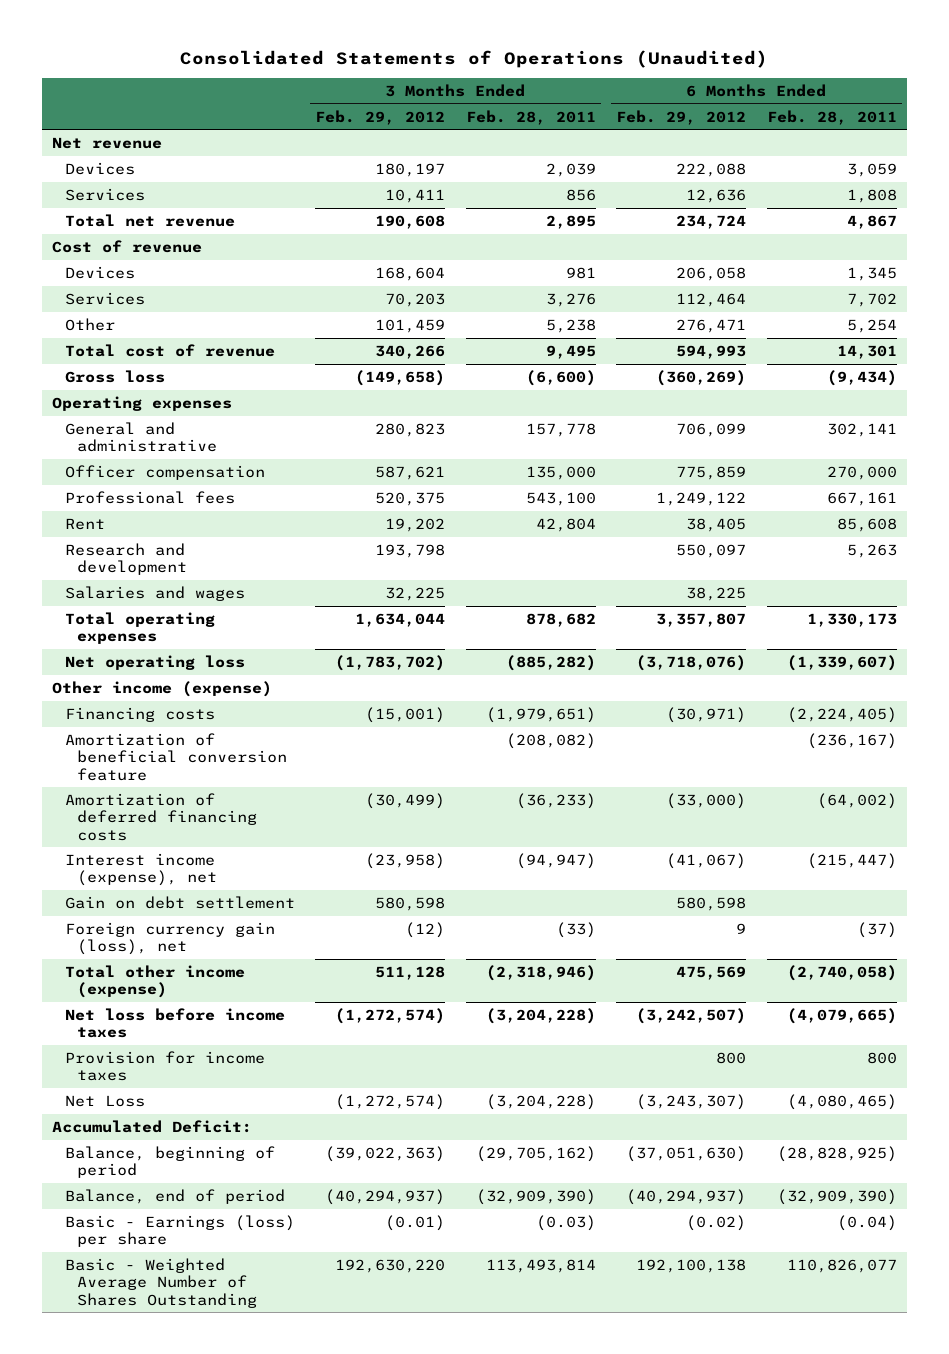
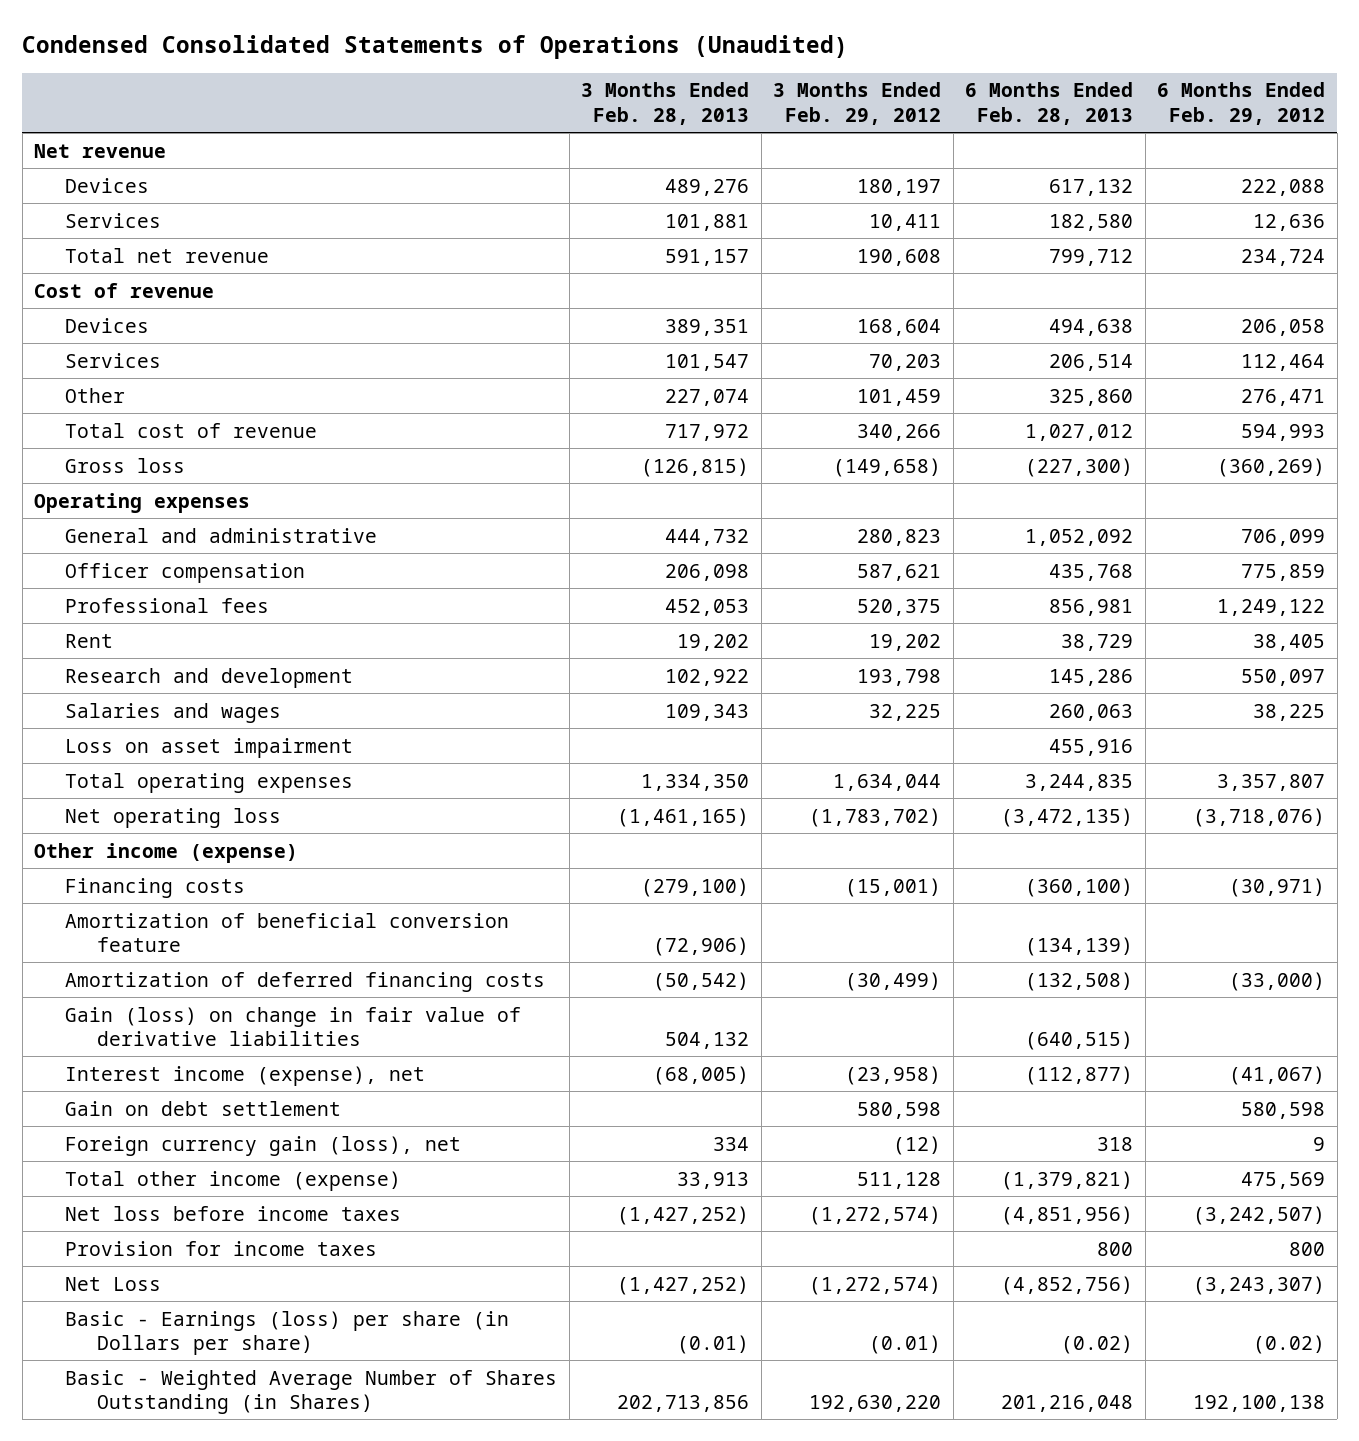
[180,50,769,69] Consolidated Statements of Operations (Unaudited) -> [22,34,849,59] Condensed Consolidated Statements of Operations (Unaudited)
[465,109,596,125] Feb. 28, 2011 -> none
[766,109,897,125] Feb. 28, 2011 -> none
none -> [581,82,750,125] 3 Months Ended Feb. 28, 2013
none -> [965,82,1134,125] 6 Months Ended Feb. 28, 2013
none -> [65,737,354,758] Loss on asset impairment
none -> [65,1006,522,1047] Gain (loss) on change in fair value of derivative liabilities
[52,1119,253,1133] Accumulated Deficit: -> none
[64,1145,275,1179] Balance, beginning of period -> none
[64,1188,285,1204] Balance, end of period -> none
[64,1214,295,1248] Basic - Earnings (loss) per share -> [65,1310,510,1356] Basic - Earnings (loss) per share (in Dollars per share)
[64,1257,258,1308] Basic - Weighted Average Number of Shares Outstanding -> [65,1369,558,1415] Basic - Weighted Average Number of Shares Outstanding (in Shares)

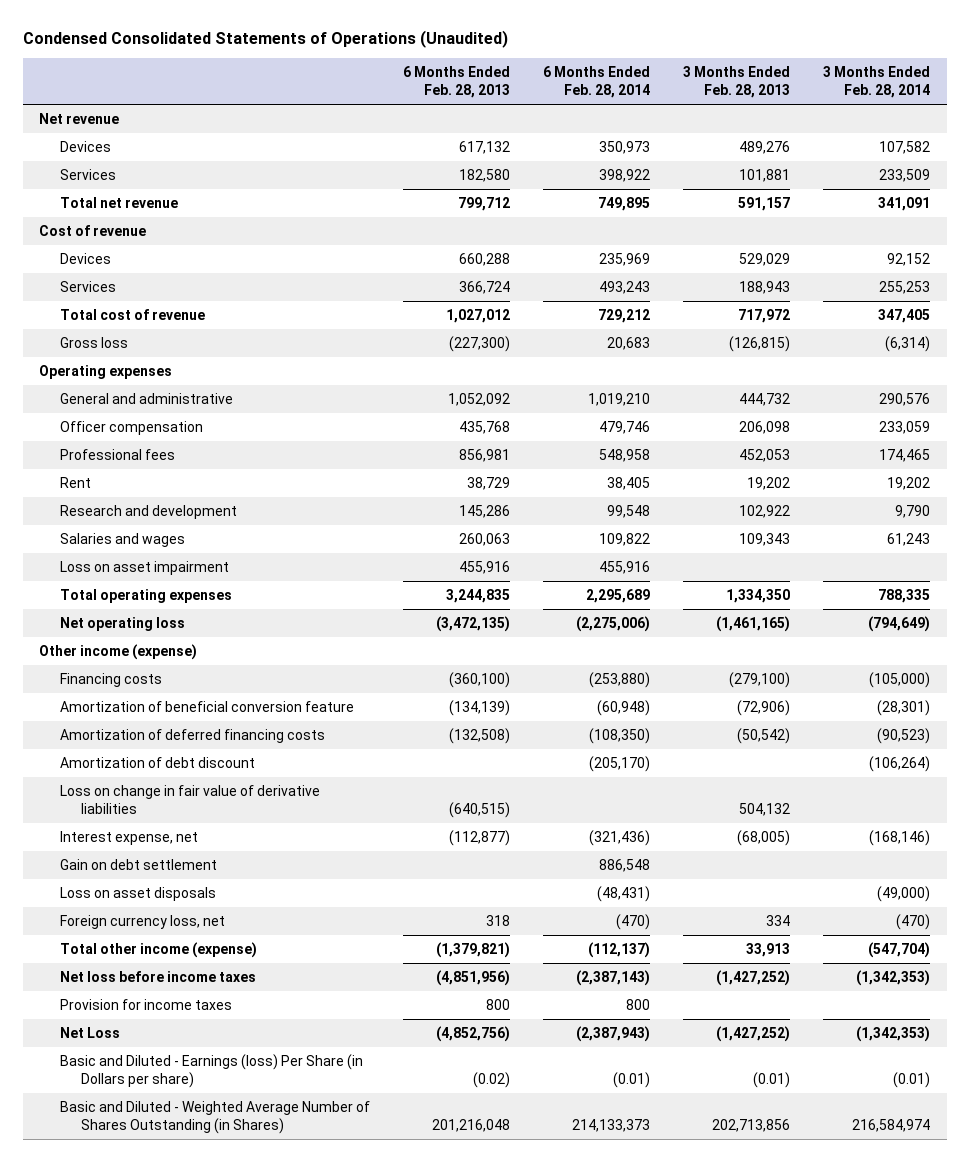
[773,82,942,125] 3 Months Ended Feb. 29, 2012 -> none
[1157,82,1326,125] 6 Months Ended Feb. 29, 2012 -> none
none -> [543,66,651,98] 6 Months Ended Feb. 28, 2014
none -> [823,66,931,98] 3 Months Ended Feb. 28, 2014
[65,387,126,403] Other -> none
[665,318,750,336] 389,351 -> [739,253,791,267] 529,029
[1049,318,1134,336] 494,638 -> [459,253,511,267] 660,288
[665,353,750,371] 101,547 -> [739,281,791,295] 188,943
[1049,353,1134,371] 206,514 -> [459,281,511,295] 366,724
none -> [60,757,256,769] Amortization of debt discount
[65,1006,522,1047] Gain (loss) on change in fair value of derivative liabilities -> [60,785,321,814] Loss on change in fair value of derivative liabilities
[65,1065,426,1086] Interest income (expense), net -> [60,831,199,846] Interest expense, net
none -> [60,887,217,902] Loss on asset disposals
[65,1135,462,1156] Foreign currency gain (loss), net -> [60,915,226,930] Foreign currency loss, net
[65,1310,510,1356] Basic - Earnings (loss) per share (in Dollars per share) -> [60,1054,364,1088] Basic and Diluted - Earnings (loss) Per Share (in Dollars per share)
[65,1369,558,1415] Basic - Weighted Average Number of Shares Outstanding (in Shares) -> [60,1101,371,1134] Basic and Diluted - Weighted Average Number of Shares Outstanding (in Shares)

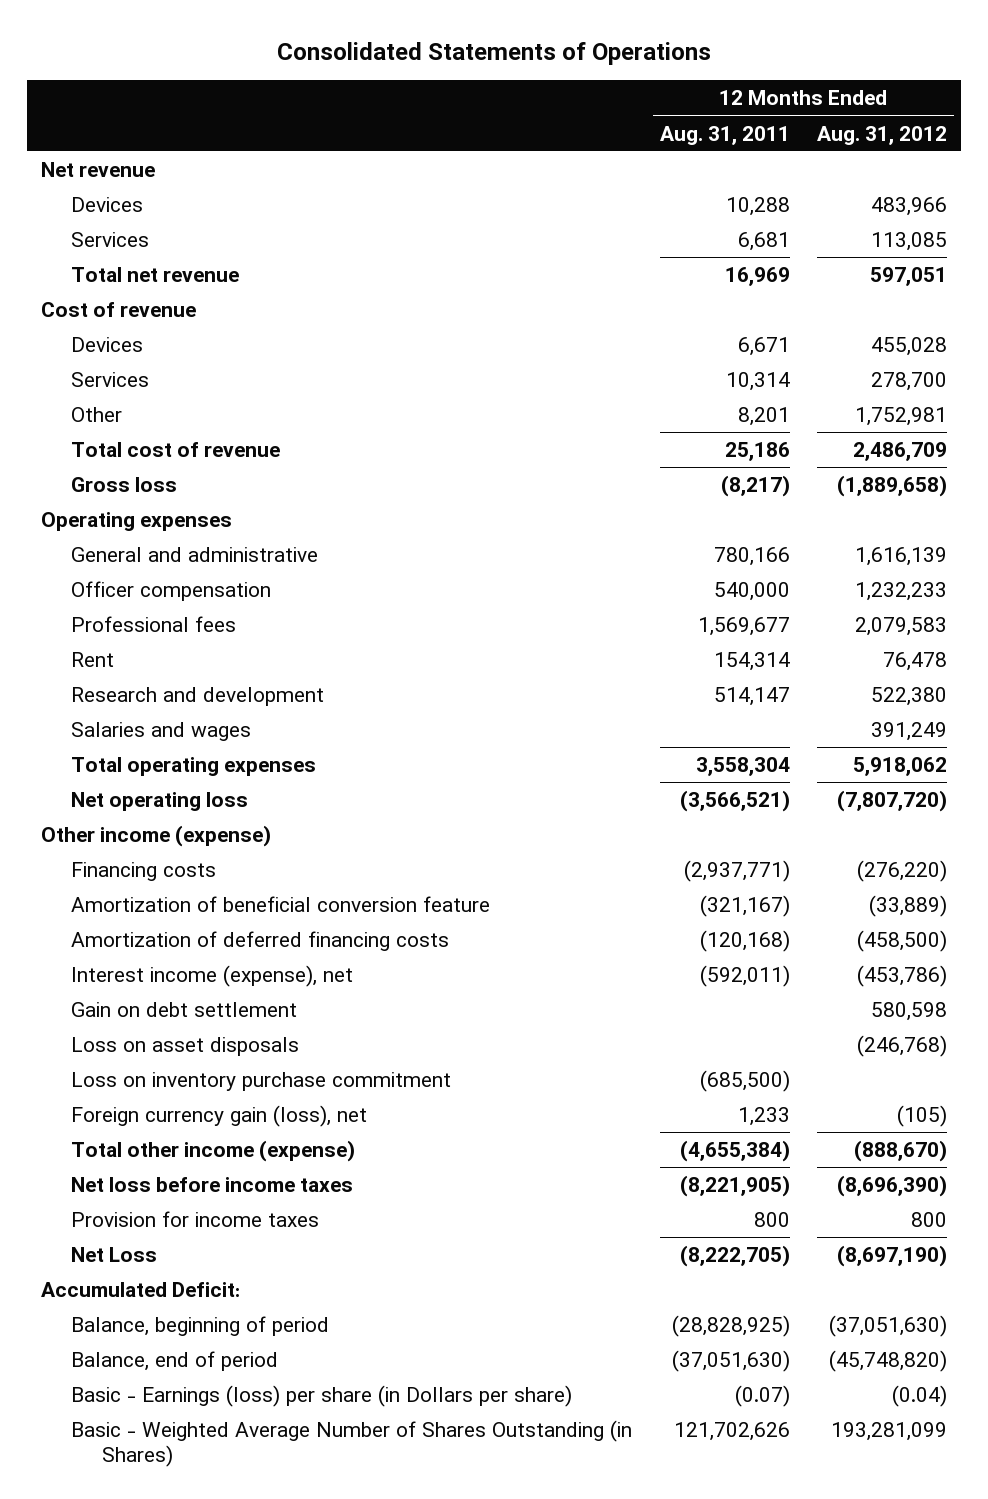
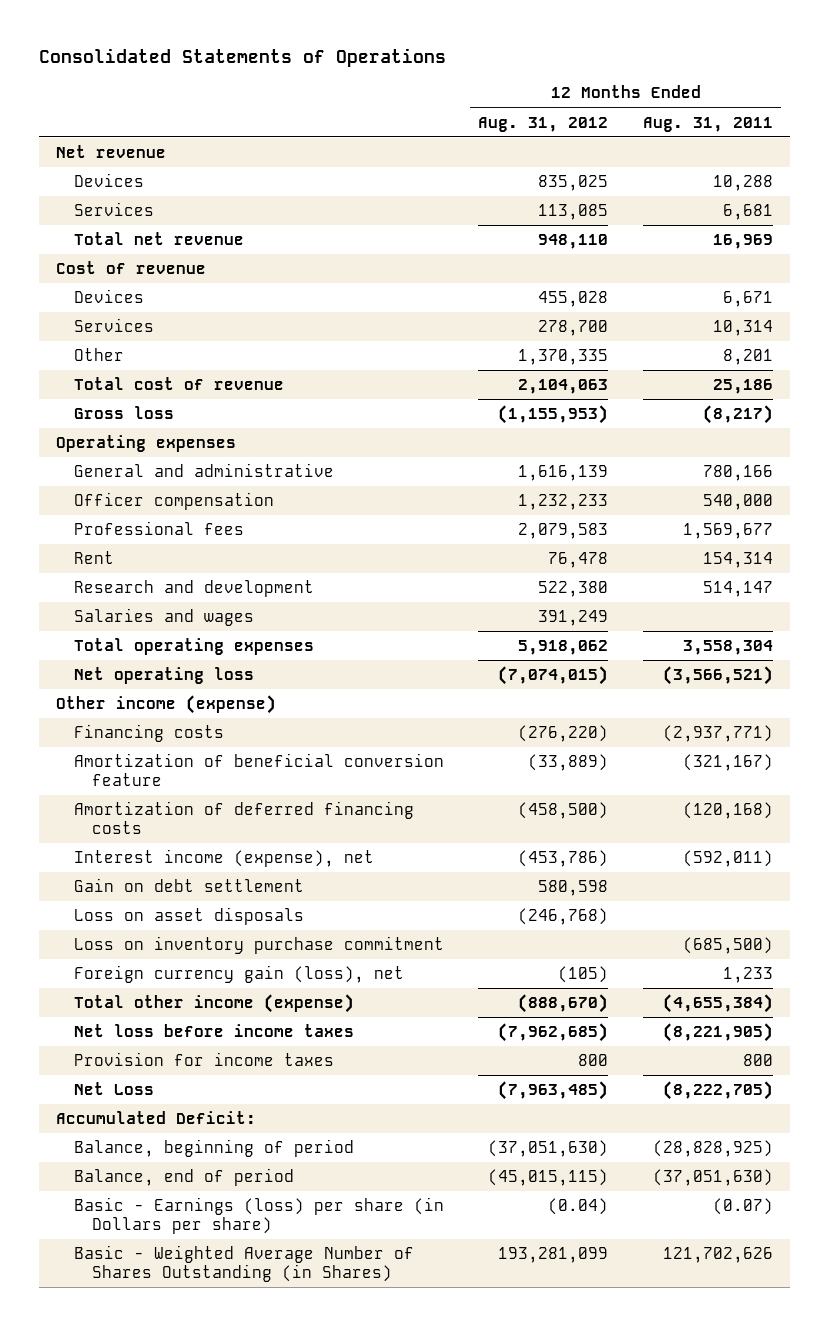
[870,196,947,216] 483,966 -> [538,175,609,192] 835,025
[869,266,947,286] 597,051 -> [538,234,609,250] 948,110
[854,406,947,426] 1,752,981 -> [518,349,609,366] 1,370,335
[852,441,947,461] 2,486,709 -> [518,379,609,395] 2,104,063
[836,474,947,497] (1,889,658) -> [498,405,609,425] (1,155,953)
[836,789,947,812] (7,807,720) -> [498,666,609,686] (7,074,015)
[836,1174,947,1197] (8,696,390) -> [498,1023,609,1043] (7,962,685)
[836,1244,947,1267] (8,697,190) -> [498,1081,609,1101] (7,963,485)
[828,1349,947,1372] (45,748,820) -> [488,1169,609,1187] (45,015,115)

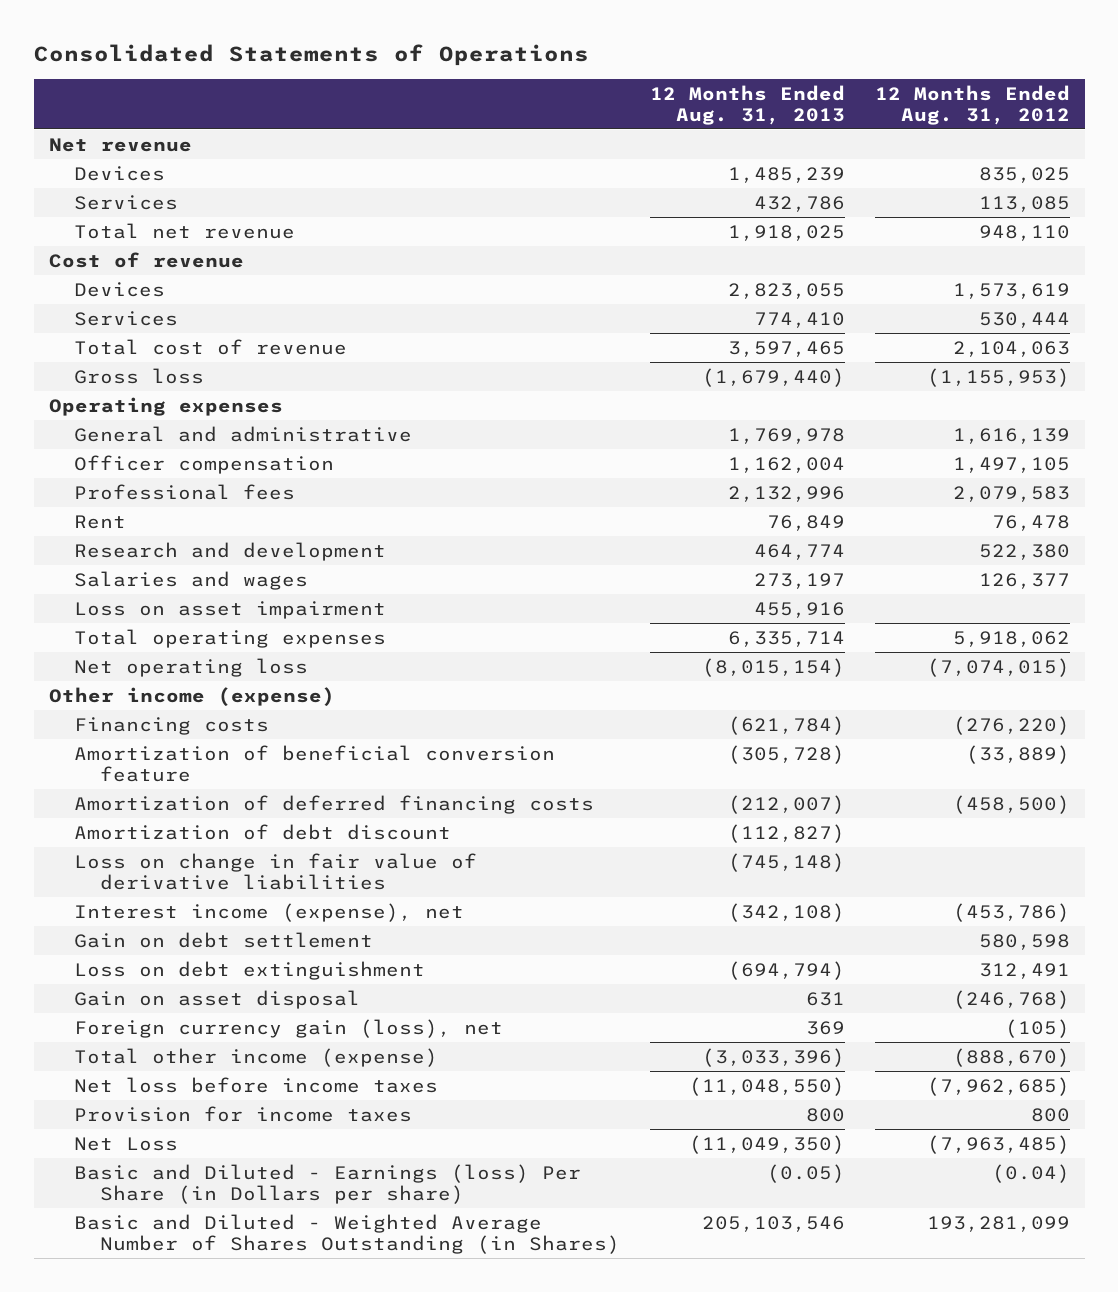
[642,116,773,132] Aug. 31, 2011 -> none
none -> [649,84,845,125] 12 Months Ended Aug. 31, 2013
[73,348,124,362] Other -> none
[538,291,609,308] 455,028 -> [952,282,1070,299] 1,573,619
[538,320,609,337] 278,700 -> [978,311,1070,328] 530,444
[518,494,609,511] 1,232,233 -> [952,456,1070,473] 1,497,105
[538,610,609,627] 391,249 -> [978,572,1070,589] 126,377
none -> [74,600,387,619] Loss on asset impairment
none -> [74,823,452,840] Amortization of debt discount
none -> [74,852,478,890] Loss on change in fair value of derivative liabilities
[73,936,444,955] Loss on inventory purchase commitment -> none
none -> [74,960,426,980] Loss on debt extinguishment
[73,907,304,926] Loss on asset disposals -> [74,989,361,1009] Gain on asset disposal
[56,1111,257,1125] Accumulated Deficit: -> none
[73,1139,354,1158] Balance, beginning of period -> none
[73,1168,294,1187] Balance, end of period -> none
[73,1197,444,1234] Basic - Earnings (loss) per share (in Dollars per share) -> [74,1163,582,1204] Basic and Diluted - Earnings (loss) Per Share (in Dollars per share)
[73,1245,414,1282] Basic - Weighted Average Number of Shares Outstanding (in Shares) -> [74,1213,620,1254] Basic and Diluted - Weighted Average Number of Shares Outstanding (in Shares)

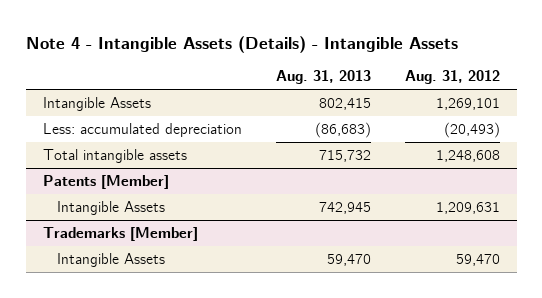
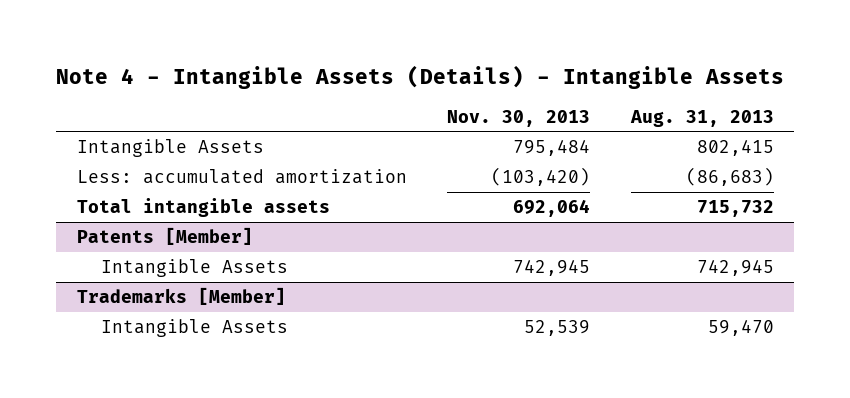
[404,70,500,85] Aug. 31, 2012 -> none
none -> [447,109,591,127] Nov. 30, 2013
[42,123,242,138] Less: accumulated depreciation -> [76,169,407,185] Less: accumulated amortization

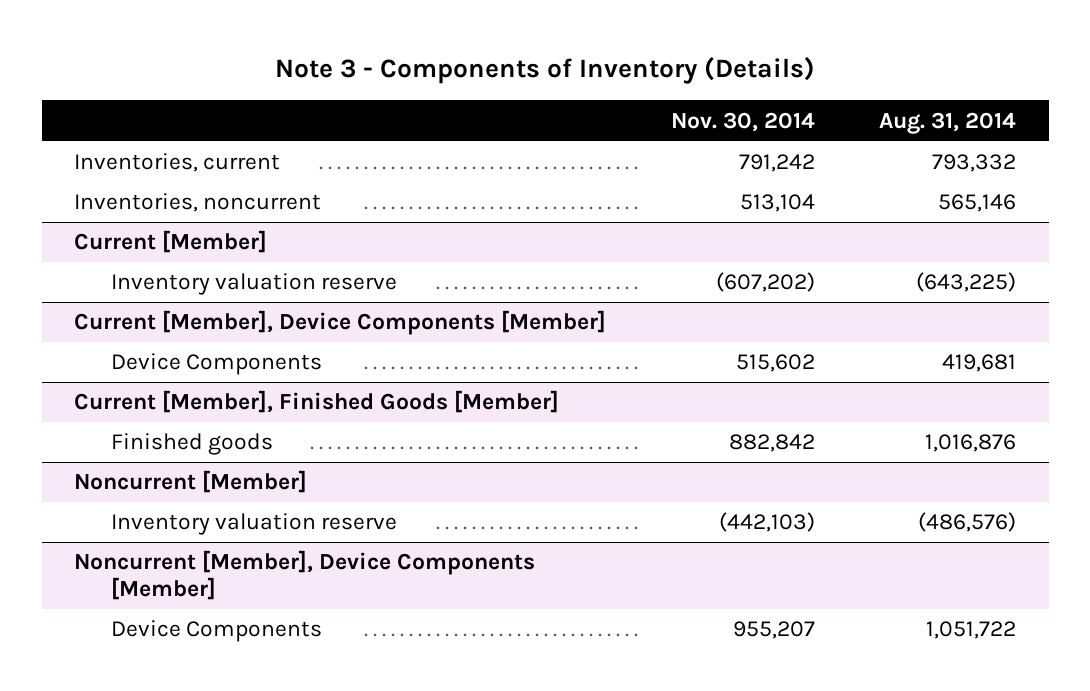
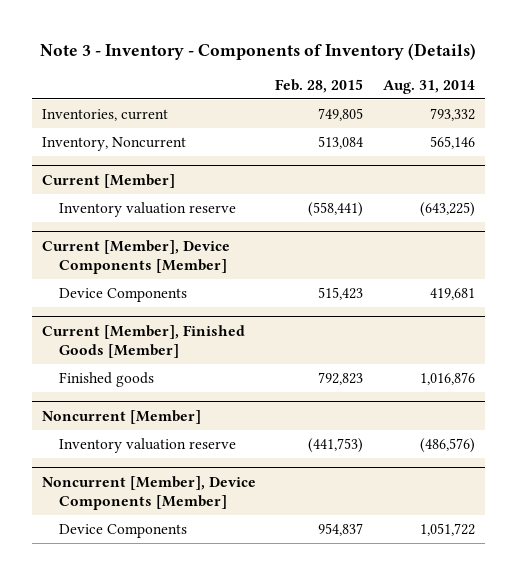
[275,57,816,85] Note 3 - Components of Inventory (Details) -> [40,42,477,60] Note 3 - Inventory - Components of Inventory (Details)
[670,111,815,132] Nov. 30, 2014 -> none
none -> [275,78,364,93] Feb. 28, 2015
[74,193,322,213] Inventories, noncurrent -> [41,137,186,152] Inventory, Noncurrent

